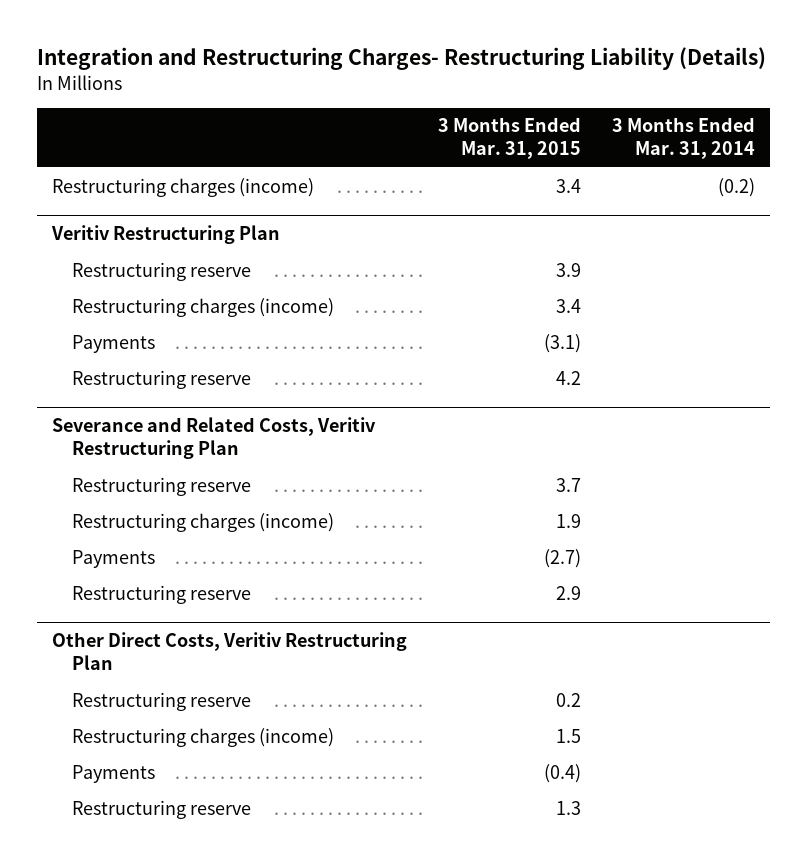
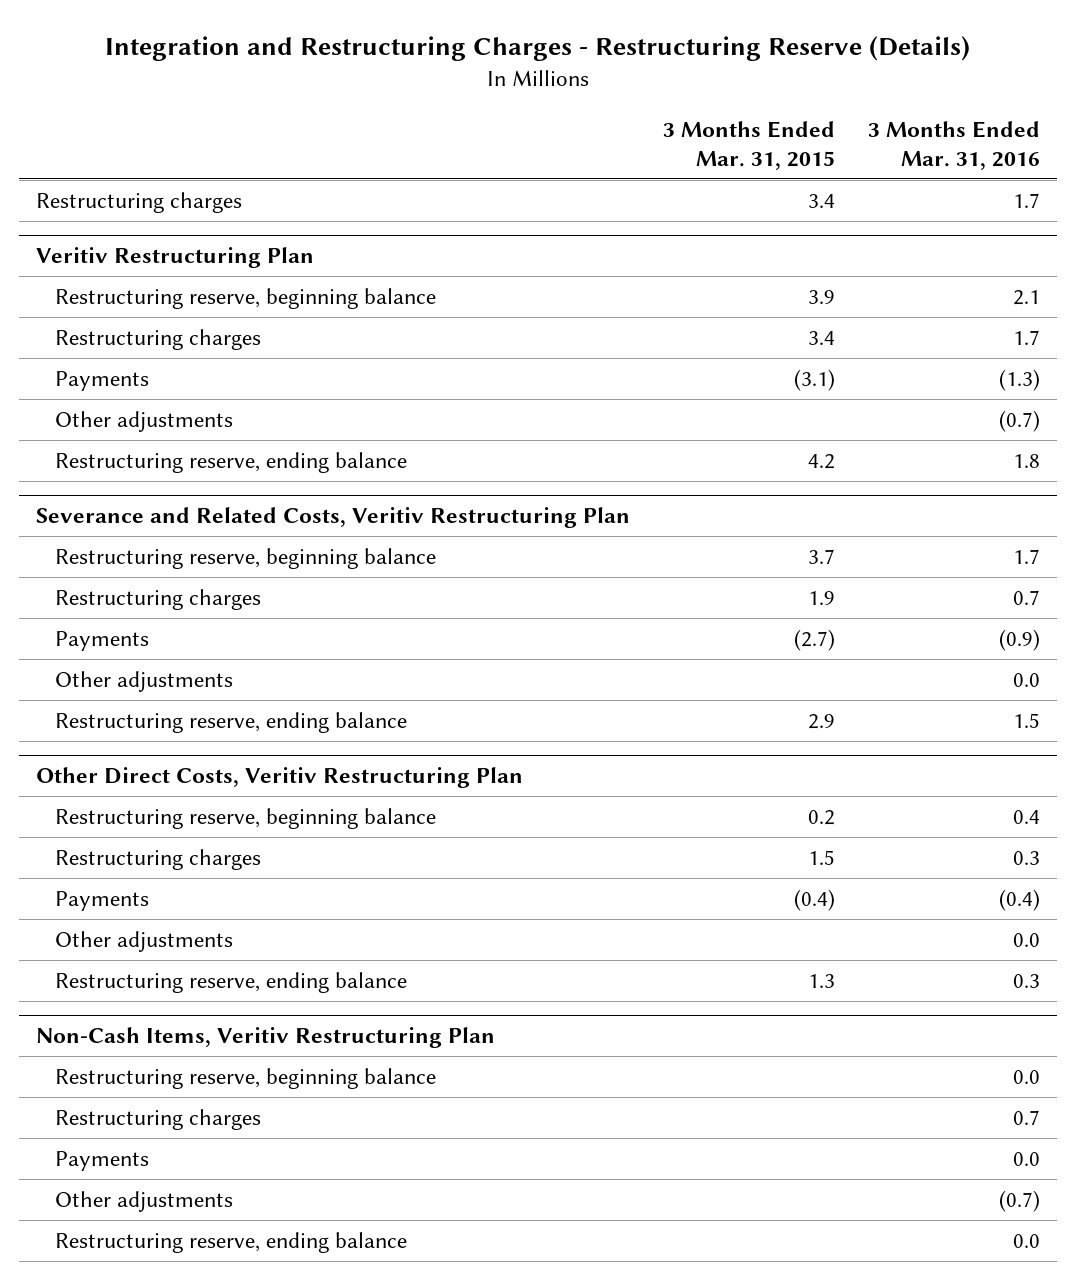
[36,46,766,70] Integration and Restructuring Charges- Restructuring Liability (Details) -> [104,35,970,61] Integration and Restructuring Charges - Restructuring Reserve (Details)
[611,117,755,160] 3 Months Ended Mar. 31, 2014 -> none
none -> [867,120,1040,170] 3 Months Ended Mar. 31, 2016
[52,177,315,197] Restructuring charges (income) -> [35,191,242,213] Restructuring charges
[71,261,251,281] Restructuring reserve -> [55,287,437,309] Restructuring reserve, beginning balance
[71,297,334,317] Restructuring charges (income) -> [55,328,262,350] Restructuring charges
none -> [55,410,234,432] Other adjustments
[71,369,251,389] Restructuring reserve -> [55,451,408,473] Restructuring reserve, ending balance
[71,476,251,496] Restructuring reserve -> [55,547,437,569] Restructuring reserve, beginning balance
[71,512,334,532] Restructuring charges (income) -> [55,588,262,610] Restructuring charges
none -> [55,670,234,692] Other adjustments
[71,584,251,604] Restructuring reserve -> [55,711,408,733] Restructuring reserve, ending balance
[71,691,251,711] Restructuring reserve -> [55,807,437,829] Restructuring reserve, beginning balance
[71,727,334,747] Restructuring charges (income) -> [55,848,262,870] Restructuring charges
none -> [55,930,234,952] Other adjustments
[71,799,251,819] Restructuring reserve -> [55,971,408,993] Restructuring reserve, ending balance
none -> [35,1027,495,1049] Non-Cash Items, Veritiv Restructuring Plan
none -> [55,1067,437,1089] Restructuring reserve, beginning balance
none -> [55,1108,262,1130] Restructuring charges
none -> [55,1150,150,1171] Payments
none -> [55,1190,234,1212] Other adjustments
none -> [55,1231,408,1253] Restructuring reserve, ending balance

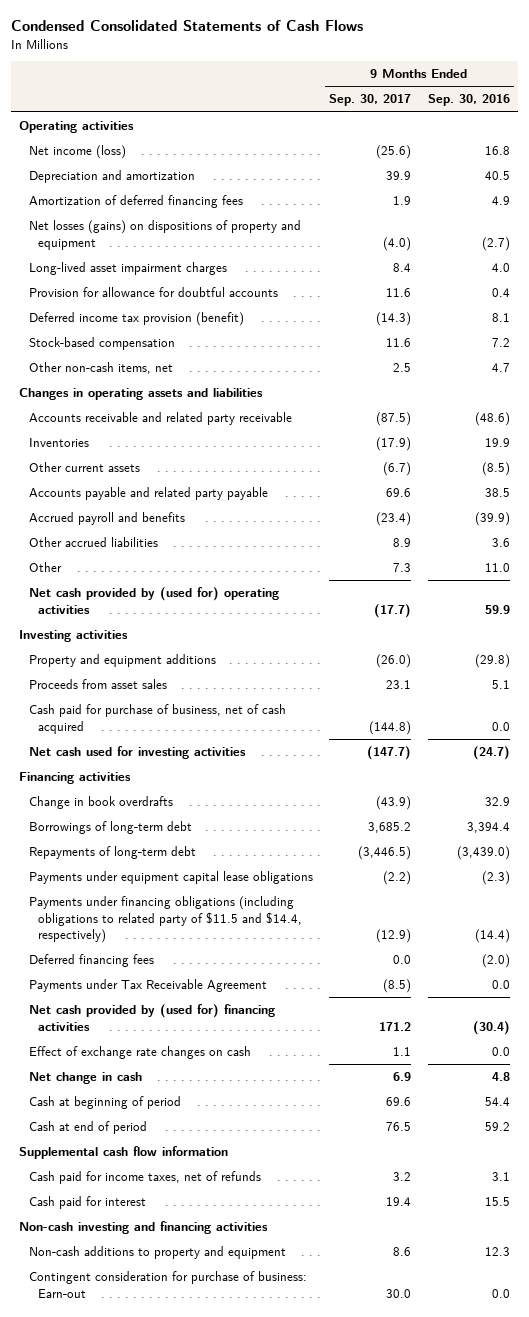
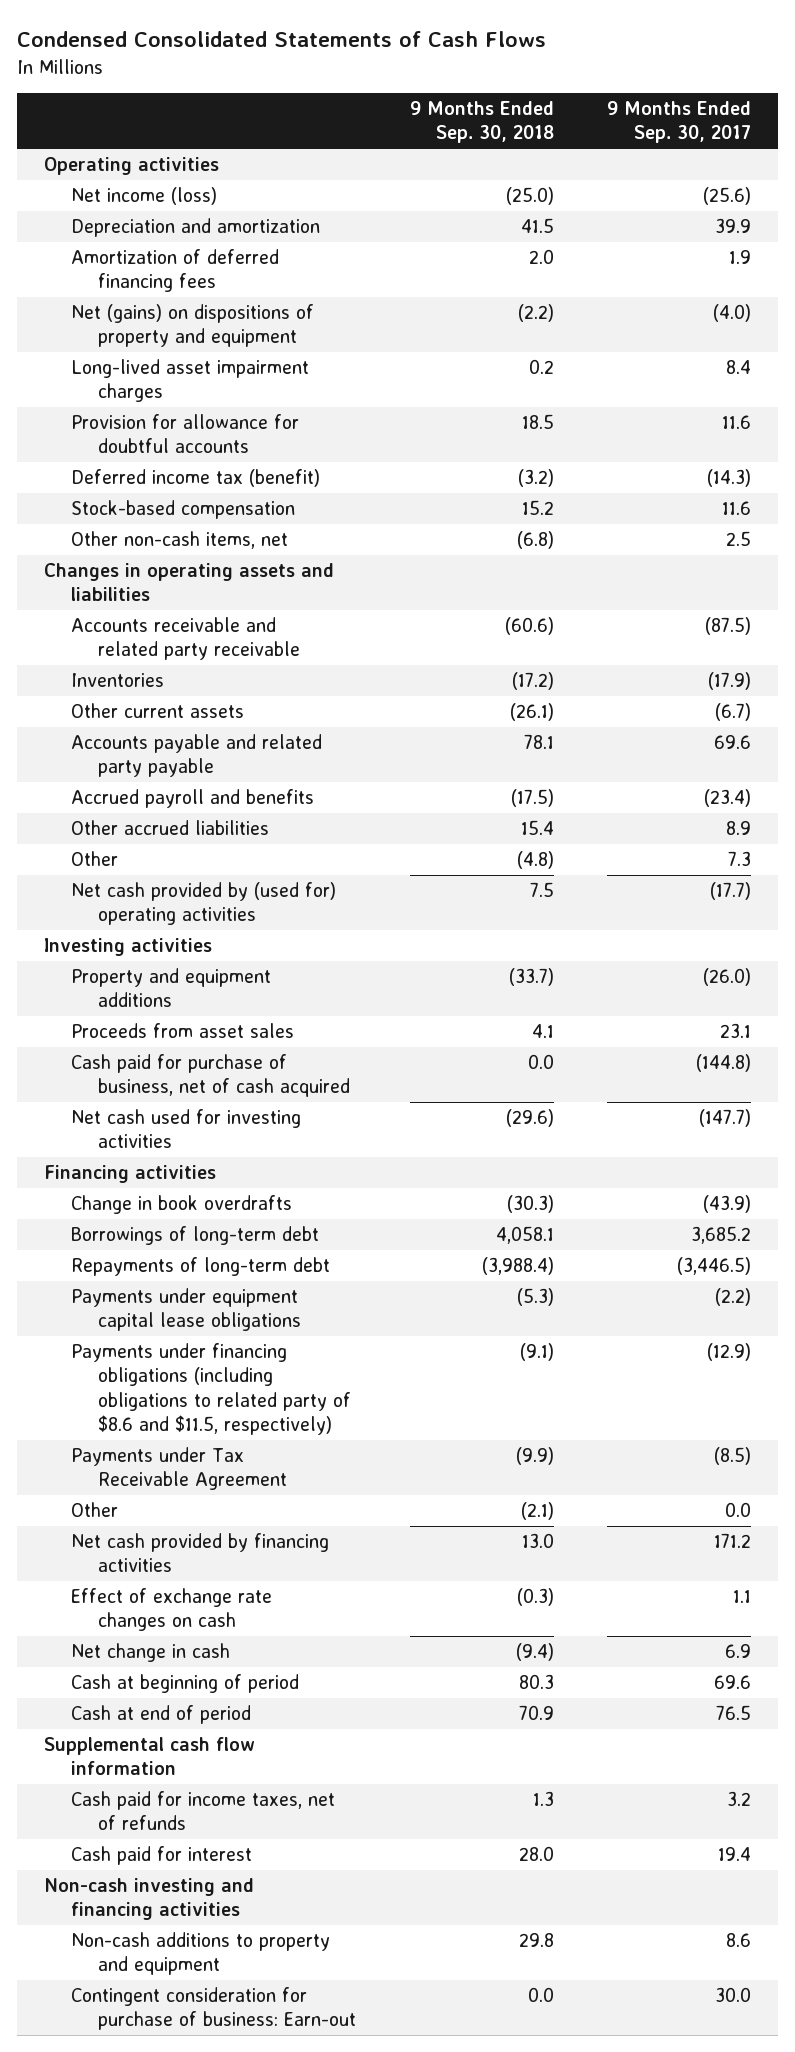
[427,94,510,107] Sep. 30, 2016 -> none
none -> [409,101,554,144] 9 Months Ended Sep. 30, 2018
[28,220,301,250] Net losses (gains) on dispositions of property and equipment -> [70,304,314,348] Net (gains) on dispositions of property and equipment
[28,312,244,327] Deferred income tax provision (benefit) -> [70,469,320,488] Deferred income tax (benefit)
[28,954,154,968] Deferred financing fees -> none
[28,896,303,944] Payments under financing obligations (including obligations to related party of $11.5 and $14.4, respectively) -> [70,1343,351,1435] Payments under financing obligations (including obligations to related party of $8.6 and $11.5, respectively)
none -> [70,1502,118,1518] Other
[28,1004,275,1031] Net cash provided by (used for) financing activities -> [70,1533,329,1573] Net cash provided by financing activities

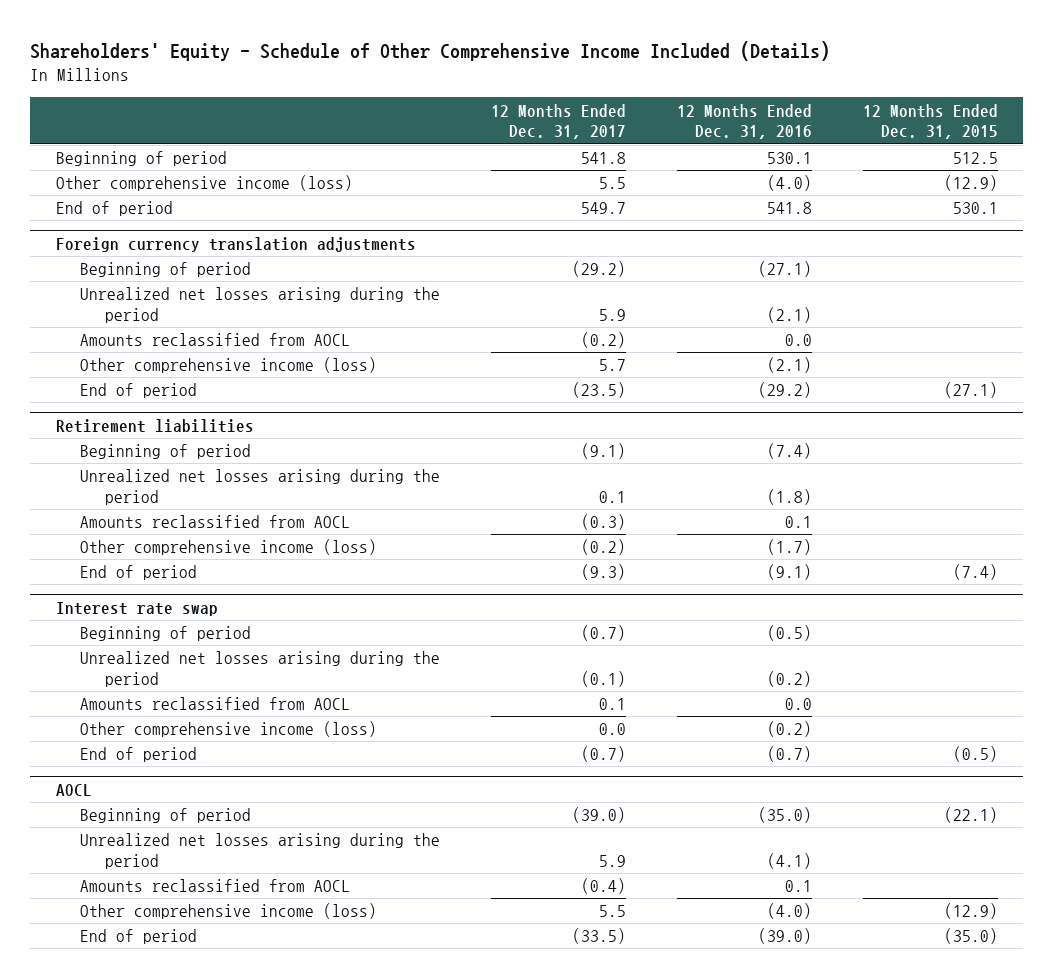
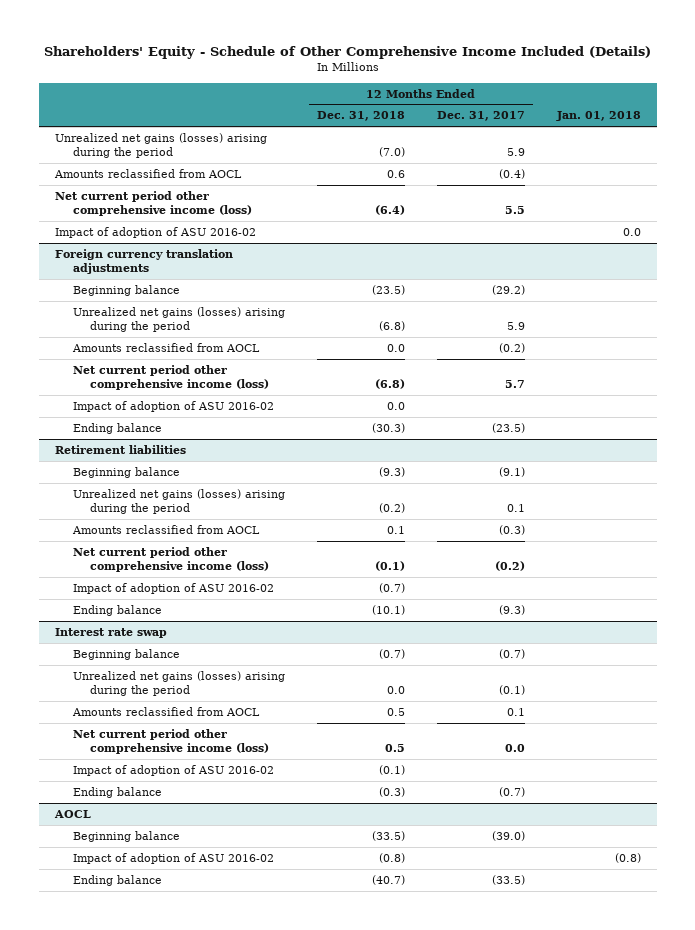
[676,103,812,140] 12 Months Ended Dec. 31, 2016 -> none
[862,103,998,140] 12 Months Ended Dec. 31, 2015 -> none
none -> [316,111,405,122] Dec. 31, 2018
none -> [555,111,641,122] Jan. 01, 2018
[55,151,227,167] Beginning of period -> none
[55,201,173,217] End of period -> none
none -> [54,132,267,159] Unrealized net gains (losses) arising during the period
none -> [53,168,242,178] Amounts reclassified from AOCL
[55,175,353,192] Other comprehensive income (loss) -> [54,190,252,217] Net current period other comprehensive income (loss)
none -> [54,226,256,238] Impact of adoption of ASU 2016-02
[80,262,252,278] Beginning of period -> [72,284,180,296] Beginning balance
[80,287,441,323] Unrealized net losses arising during the period -> [72,306,285,333] Unrealized net gains (losses) arising during the period
[80,357,378,374] Other comprehensive income (loss) -> [72,364,270,391] Net current period other comprehensive income (loss)
none -> [72,400,274,412] Impact of adoption of ASU 2016-02
[80,383,198,399] End of period -> [72,422,162,434] Ending balance
[80,444,252,460] Beginning of period -> none
none -> [72,466,180,478] Beginning balance
[80,469,441,505] Unrealized net losses arising during the period -> [72,488,285,515] Unrealized net gains (losses) arising during the period
[80,565,198,581] End of period -> none
[80,539,378,556] Other comprehensive income (loss) -> [72,546,270,573] Net current period other comprehensive income (loss)
none -> [72,582,274,594] Impact of adoption of ASU 2016-02
none -> [72,604,162,616] Ending balance
[80,626,252,642] Beginning of period -> none
none -> [72,648,180,660] Beginning balance
[80,651,441,687] Unrealized net losses arising during the period -> [72,670,285,697] Unrealized net gains (losses) arising during the period
[80,747,198,763] End of period -> none
[80,721,378,738] Other comprehensive income (loss) -> [72,728,270,755] Net current period other comprehensive income (loss)
none -> [72,764,274,776] Impact of adoption of ASU 2016-02
none -> [72,786,162,798] Ending balance
[80,808,252,824] Beginning of period -> none
[80,833,441,869] Unrealized net losses arising during the period -> none
[80,879,351,893] Amounts reclassified from AOCL -> none
[80,903,378,920] Other comprehensive income (loss) -> none
none -> [72,830,180,842] Beginning balance
none -> [72,852,274,864] Impact of adoption of ASU 2016-02
[80,929,198,945] End of period -> [72,874,162,886] Ending balance

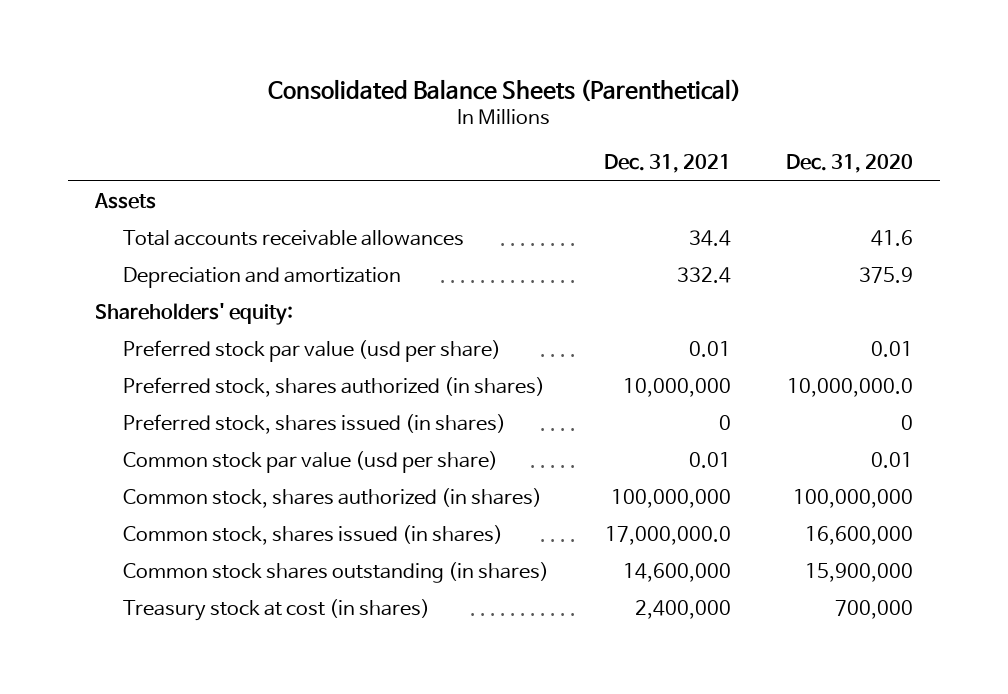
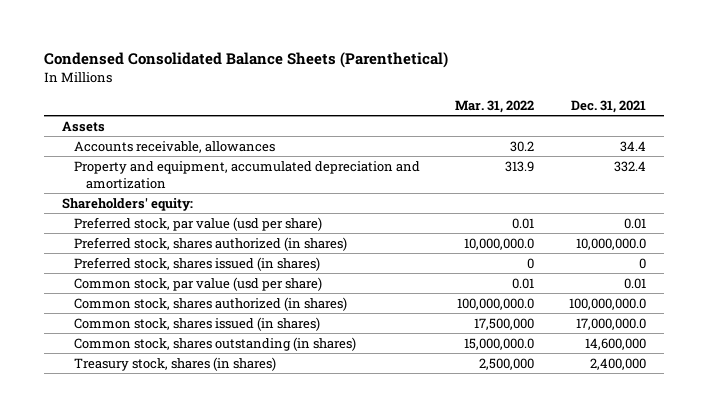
[268,79,742,103] Consolidated Balance Sheets (Parenthetical) -> [44,52,449,69] Condensed Consolidated Balance Sheets (Parenthetical)
[785,154,913,174] Dec. 31, 2020 -> none
none -> [455,100,535,114] Mar. 31, 2022
[122,229,464,246] Total accounts receivable allowances -> [73,140,275,153] Accounts receivable, allowances
[122,266,401,288] Depreciation and amortization -> [73,160,420,189] Property and equipment, accumulated depreciation and amortization
[122,339,501,362] Preferred stock par value (usd per share) -> [73,216,322,231] Preferred stock, par value (usd per share)
[622,377,731,397] 10,000,000 -> [576,237,647,250] 10,000,000.0
[122,450,498,473] Common stock par value (usd per share) -> [73,276,322,291] Common stock, par value (usd per share)
[610,488,731,508] 100,000,000 -> [569,297,647,310] 100,000,000.0
[122,561,549,583] Common stock shares outstanding (in shares) -> [73,336,356,351] Common stock, shares outstanding (in shares)
[122,598,430,621] Treasury stock at cost (in shares) -> [73,356,276,371] Treasury stock, shares (in shares)

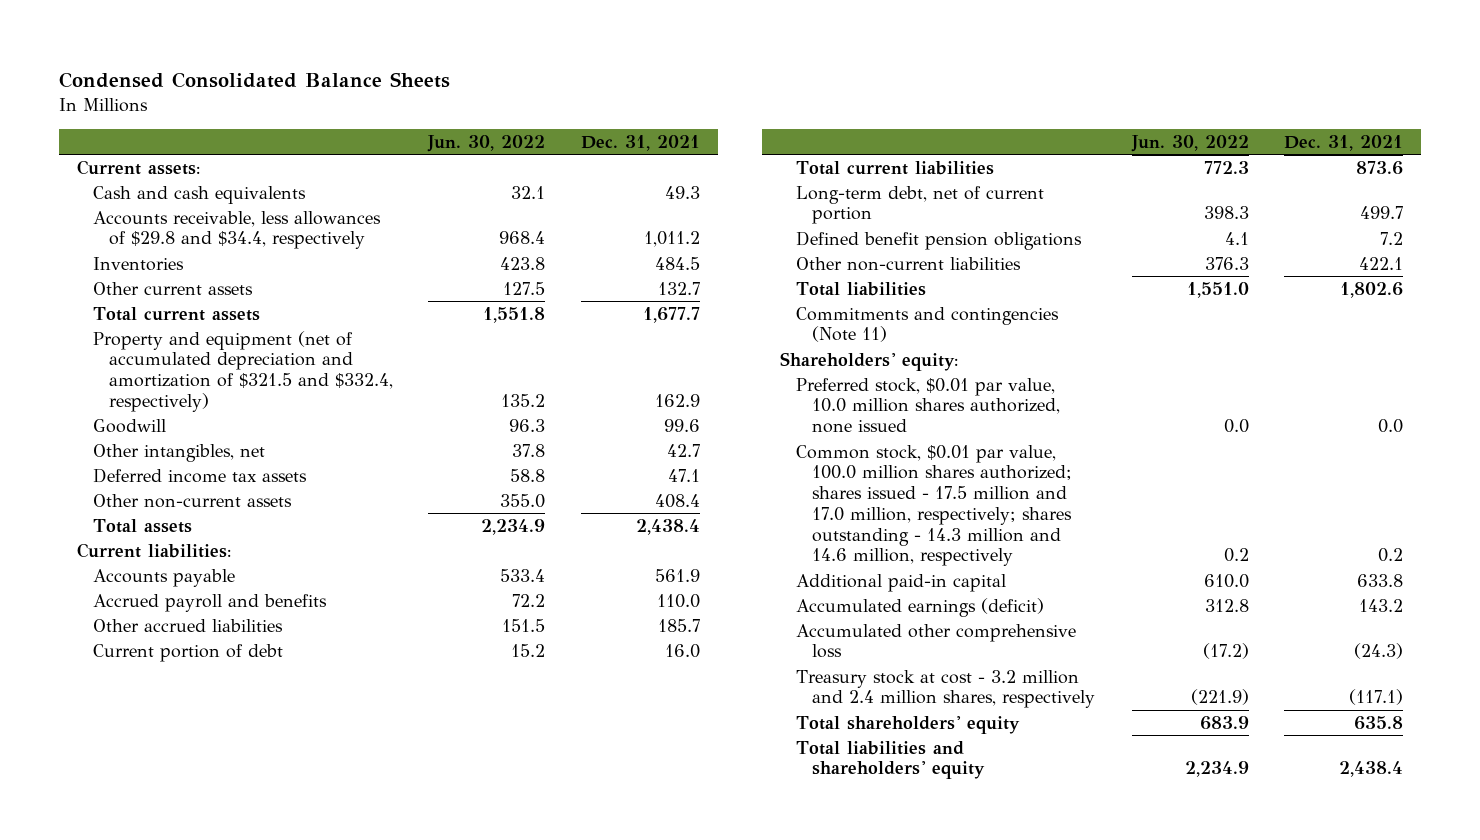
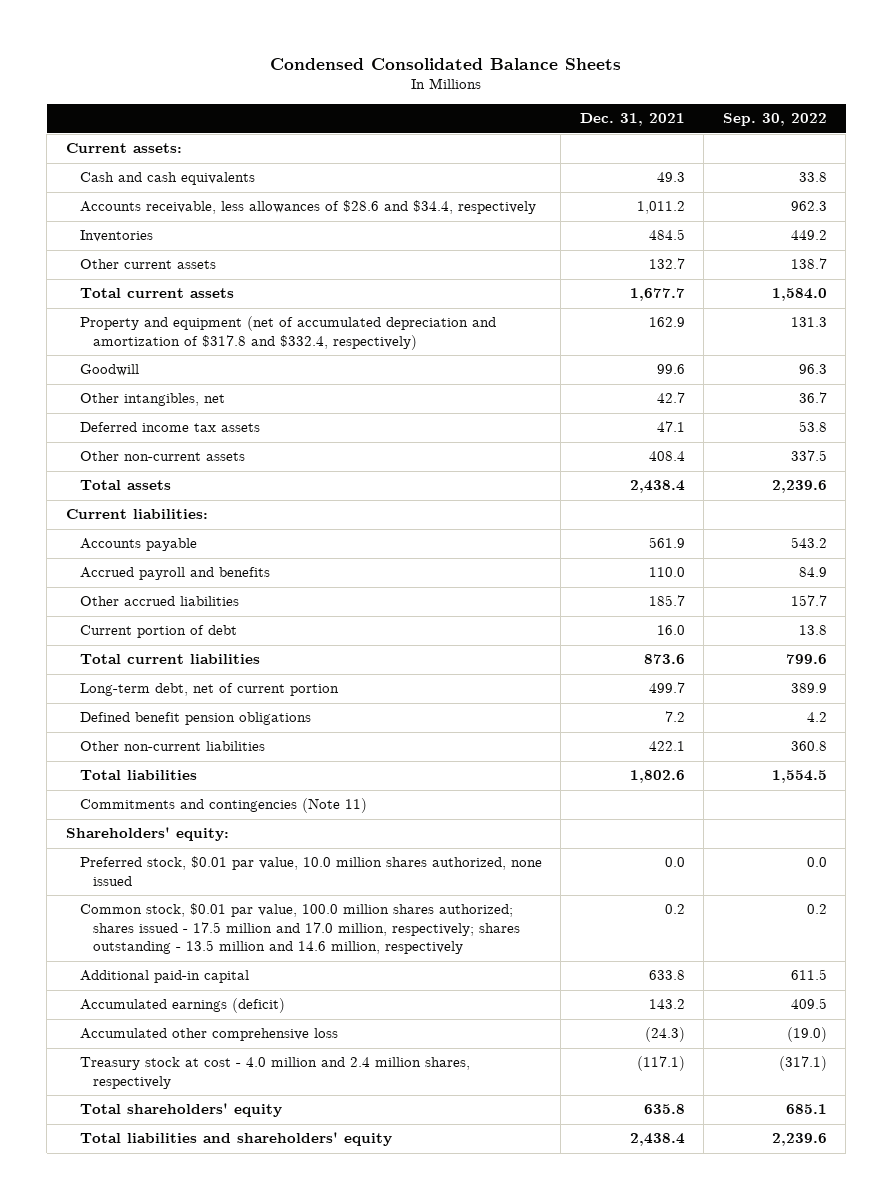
[427,134,546,152] Jun. 30, 2022 -> none
none -> [722,113,827,127] Sep. 30, 2022
[92,210,381,250] Accounts receivable, less allowances of $29.8 and $34.4, respectively -> [79,200,536,215] Accounts receivable, less allowances of $28.6 and $34.4, respectively
[92,330,393,412] Property and equipment (net of accumulated depreciation and amortization of $321.5 and $332.4, respectively) -> [79,316,496,350] Property and equipment (net of accumulated depreciation and amortization of $317.8 and $332.4, respectively)
[796,444,1073,567] Common stock, $0.01 par value, 100.0 million shares authorized; shares issued - 17.5 million and 17.0 million, respectively; shares outstanding - 14.3 million and 14.6 million, respectively -> [79,903,521,955] Common stock, $0.01 par value, 100.0 million shares authorized; shares issued - 17.5 million and 17.0 million, respectively; shares outstanding - 13.5 million and 14.6 million, respectively
[796,669,1096,709] Treasury stock at cost - 3.2 million and 2.4 million shares, respectively -> [79,1057,470,1089] Treasury stock at cost - 4.0 million and 2.4 million shares, respectively

